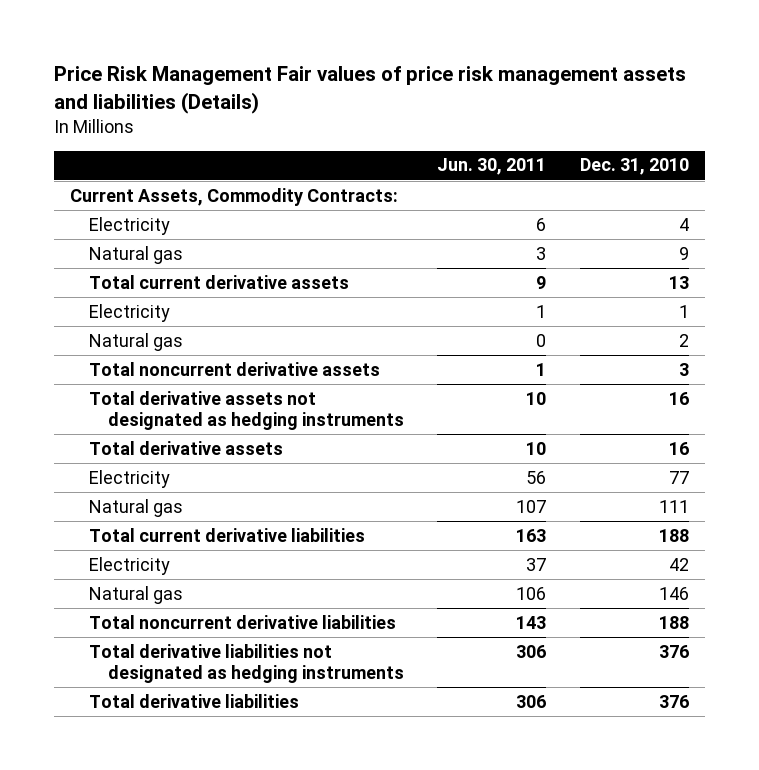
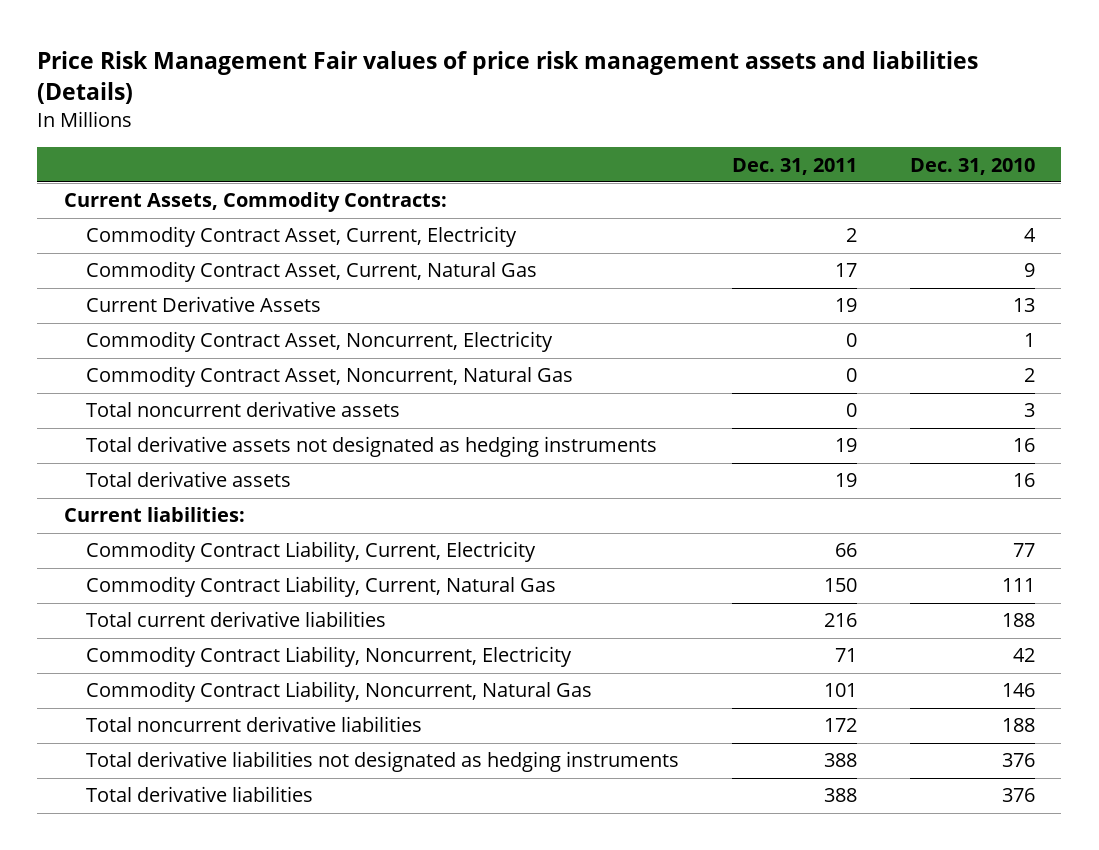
[437,158,547,176] Jun. 30, 2011 -> none
none -> [732,157,858,175] Dec. 31, 2011
[88,216,170,235] Electricity -> [86,226,518,248] Commodity Contract Asset, Current, Electricity
[88,245,183,264] Natural gas -> [86,261,538,283] Commodity Contract Asset, Current, Natural Gas
[88,274,349,289] Total current derivative assets -> [86,296,322,313] Current Derivative Assets
[88,303,170,322] Electricity -> [86,331,554,353] Commodity Contract Asset, Noncurrent, Electricity
[88,332,183,351] Natural gas -> [86,366,574,388] Commodity Contract Asset, Noncurrent, Natural Gas
none -> [63,507,245,523] Current liabilities:
[88,469,170,488] Electricity -> [86,541,537,563] Commodity Contract Liability, Current, Electricity
[88,498,183,517] Natural gas -> [86,576,557,598] Commodity Contract Liability, Current, Natural Gas
[88,556,170,575] Electricity -> [86,646,573,668] Commodity Contract Liability, Noncurrent, Electricity
[88,585,183,604] Natural gas -> [86,681,593,703] Commodity Contract Liability, Noncurrent, Natural Gas

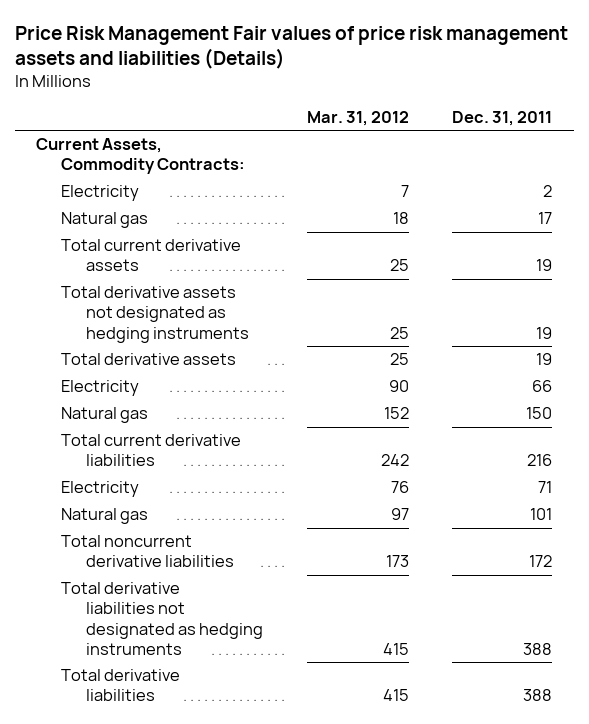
[909,157,1035,175] Dec. 31, 2010 -> none
none -> [306,110,409,126] Mar. 31, 2012
[86,331,554,353] Commodity Contract Asset, Noncurrent, Electricity -> none
[86,366,574,388] Commodity Contract Asset, Noncurrent, Natural Gas -> none
[86,401,401,418] Total noncurrent derivative assets -> none
[86,226,518,248] Commodity Contract Asset, Current, Electricity -> [61,185,140,202] Electricity
[86,261,538,283] Commodity Contract Asset, Current, Natural Gas -> [61,212,149,229] Natural gas
[86,296,322,313] Current Derivative Assets -> [61,239,242,272] Total current derivative assets
[63,507,245,523] Current liabilities: -> none
[86,541,537,563] Commodity Contract Liability, Current, Electricity -> [61,380,140,397] Electricity
[86,576,557,598] Commodity Contract Liability, Current, Natural Gas -> [61,407,149,424] Natural gas
[86,646,573,668] Commodity Contract Liability, Noncurrent, Electricity -> [61,481,140,498] Electricity
[86,681,593,703] Commodity Contract Liability, Noncurrent, Natural Gas -> [61,508,149,525] Natural gas

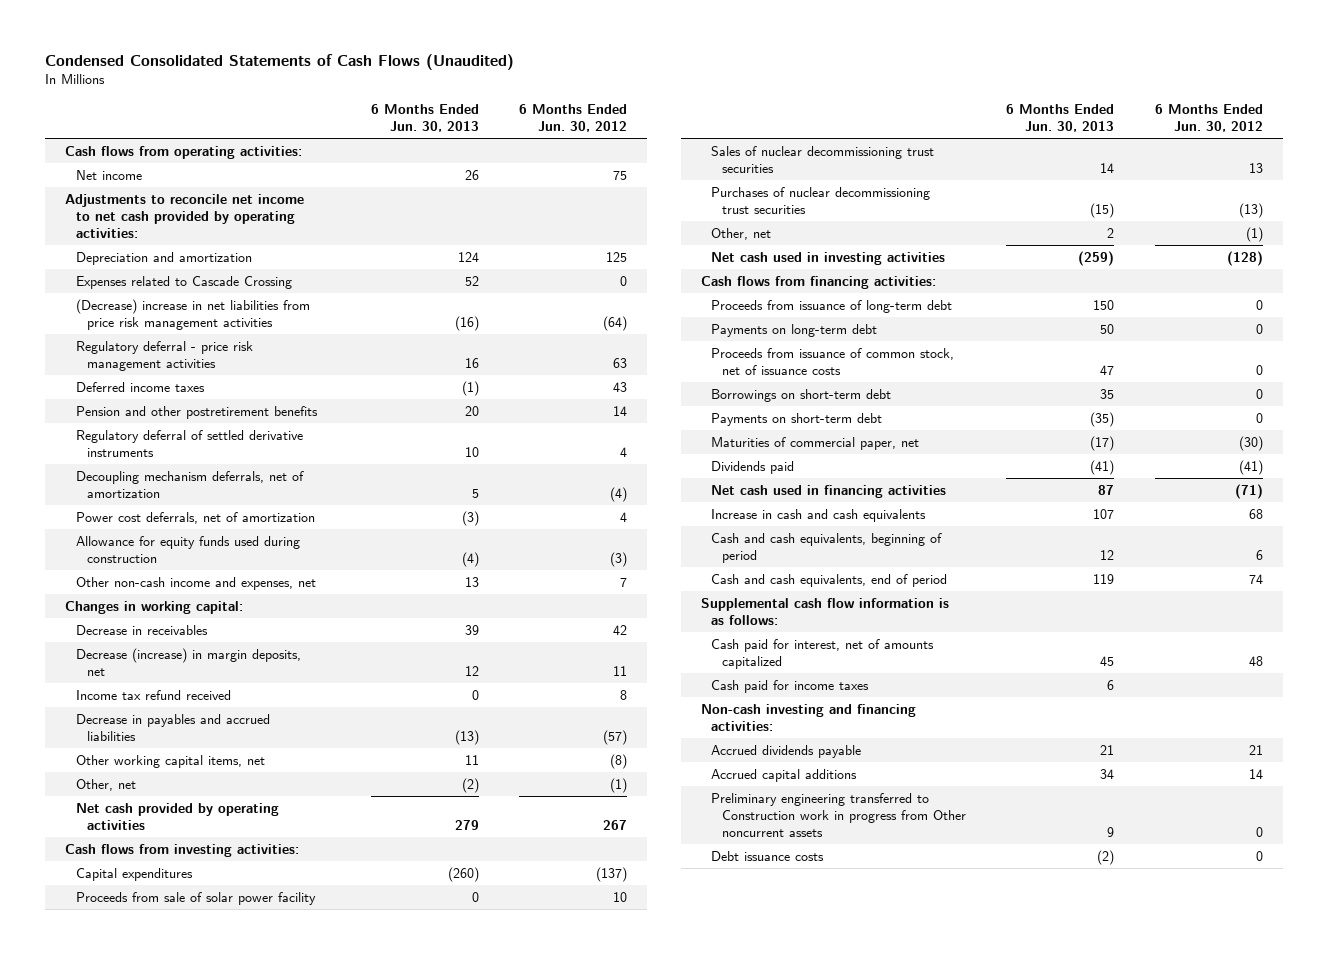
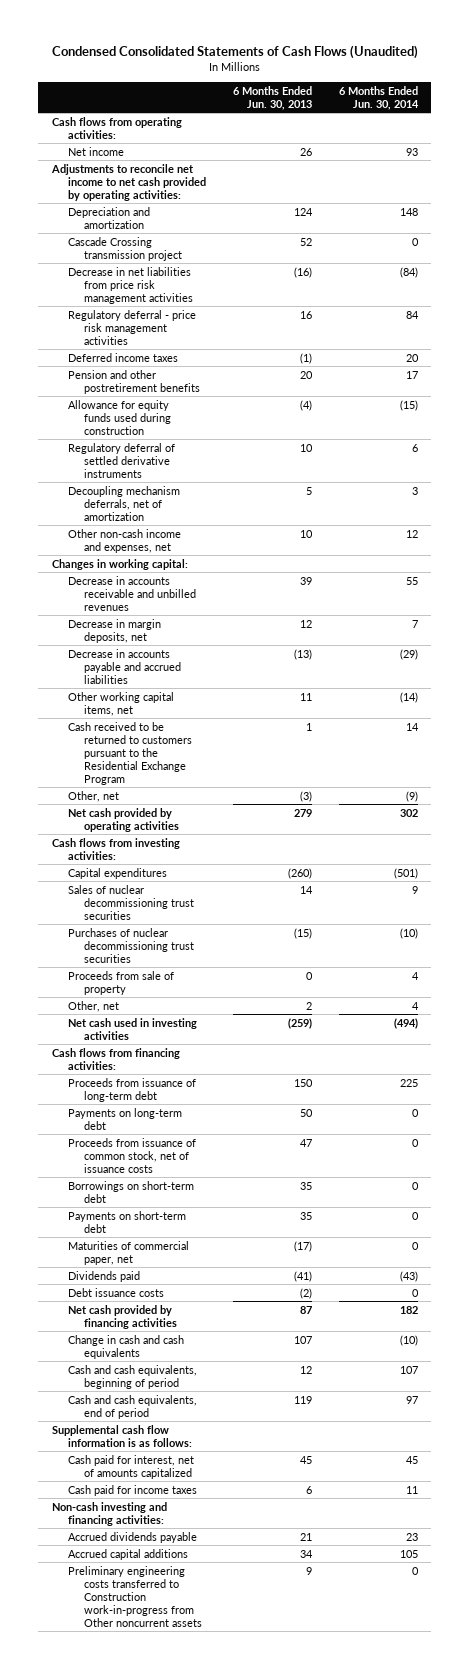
[519,104,628,133] 6 Months Ended Jun. 30, 2012 -> none
none -> [338,85,419,110] 6 Months Ended Jun. 30, 2014
[76,275,293,289] Expenses related to Cascade Crossing -> [67,236,182,261] Cascade Crossing transmission project
[76,298,311,330] (Decrease) increase in net liabilities from price risk management activities -> [67,266,193,304] Decrease in net liabilities from price risk management activities
[76,535,301,563] Allowance for equity funds used during construction -> [67,399,171,435] Allowance for equity funds used during construction
[76,511,316,524] Power cost deferrals, net of amortization -> none
[464,576,479,587] 13 -> [299,529,313,538] 10
[76,689,232,700] Income tax refund received -> none
[76,624,209,635] Decrease in receivables -> [67,575,196,611] Decrease in accounts receivable and unbilled revenues
[76,647,302,676] Decrease (increase) in margin deposits, net -> [67,618,161,643] Decrease in margin deposits, net
[76,713,271,741] Decrease in payables and accrued liabilities -> [67,648,181,684] Decrease in accounts payable and accrued liabilities
none -> [67,721,192,785] Cash received to be returned to customers pursuant to the Residential Exchange Program
[461,777,479,793] (2) -> [299,790,312,802] (3)
[76,891,317,905] Proceeds from sale of solar power facility -> none
none -> [67,970,174,995] Proceeds from sale of property
[1090,411,1115,427] (35) -> [299,1211,312,1220] 35
[711,850,825,861] Debt issuance costs -> [67,1287,164,1297] Debt issuance costs
[711,484,947,498] Net cash used in financing activities -> [67,1304,177,1329] Net cash provided by financing activities
[711,508,927,522] Increase in cash and cash equivalents -> [67,1334,184,1359] Change in cash and cash equivalents
[711,792,967,837] Preliminary engineering transferred to Construction work in progress from Other noncurrent assets -> [67,1565,202,1627] Preliminary engineering costs transferred to Construction work-in-progress from Other noncurrent assets

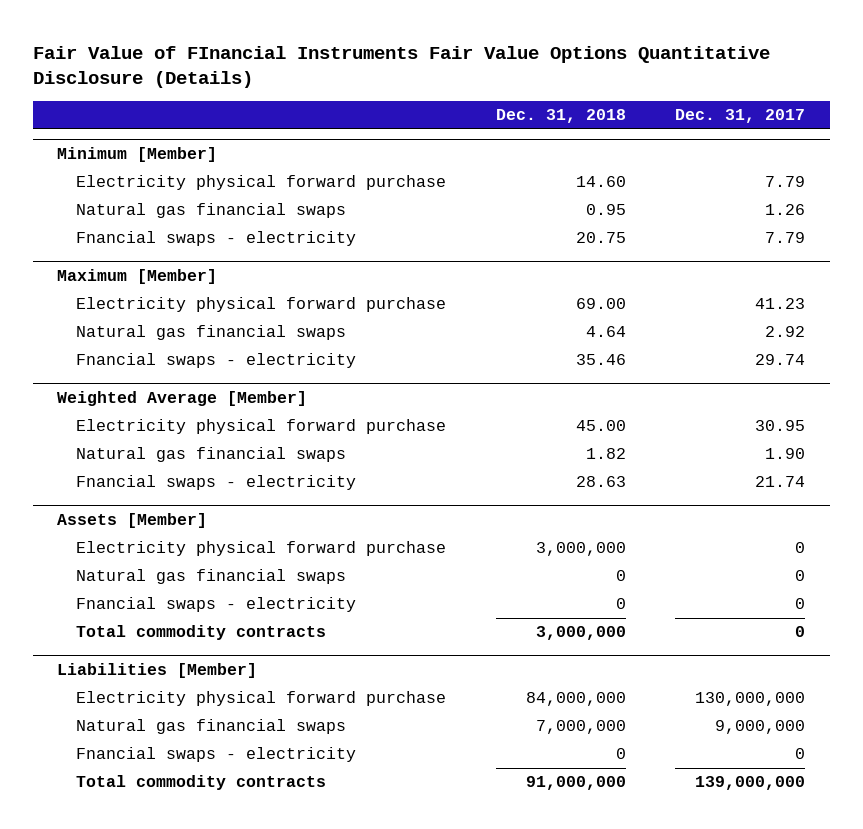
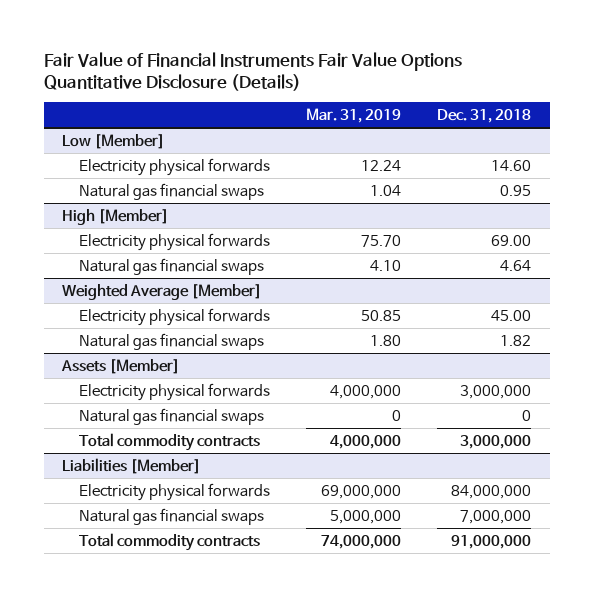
[32,45,770,89] Fair Value of FInancial Instruments Fair Value Options Quantitative Disclosure (Details) -> [43,51,462,91] Fair Value of Financial Instruments Fair Value Options Quantitative Disclosure (Details)
[675,109,806,124] Dec. 31, 2017 -> none
none -> [306,107,402,123] Mar. 31, 2019
[57,147,218,163] Minimum [Member] -> [61,133,165,149] Low [Member]
[76,175,447,191] Electricity physical forward purchase -> [78,157,270,176] Electricity physical forwards
[76,231,357,247] Fnancial swaps - electricity -> none
[57,269,218,285] Maximum [Member] -> [61,208,169,225] High [Member]
[76,297,447,313] Electricity physical forward purchase -> [78,232,270,251] Electricity physical forwards
[76,353,357,369] Fnancial swaps - electricity -> none
[76,419,447,435] Electricity physical forward purchase -> [78,307,270,326] Electricity physical forwards
[76,475,357,491] Fnancial swaps - electricity -> none
[76,541,447,557] Electricity physical forward purchase -> [78,382,270,401] Electricity physical forwards
[76,597,357,613] Fnancial swaps - electricity -> none
[76,691,447,707] Electricity physical forward purchase -> [78,482,270,501] Electricity physical forwards
[76,747,357,763] Fnancial swaps - electricity -> none

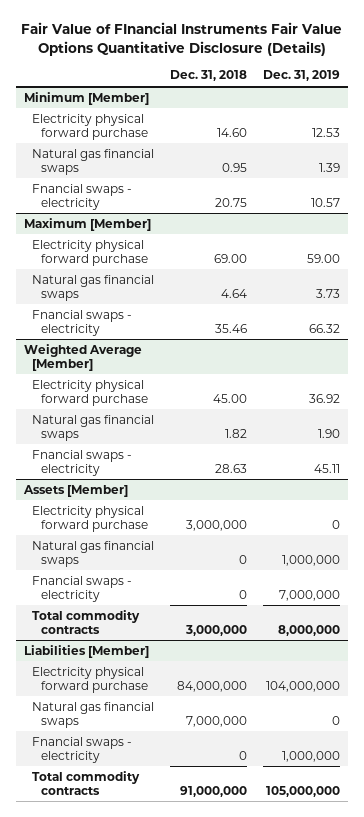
[43,51,462,91] Fair Value of Financial Instruments Fair Value Options Quantitative Disclosure (Details) -> [20,22,342,56] Fair Value of FInancial Instruments Fair Value Options Quantitative Disclosure (Details)
[306,107,402,123] Mar. 31, 2019 -> none
none -> [262,70,340,82] Dec. 31, 2019
[61,133,165,149] Low [Member] -> [23,91,149,105] Minimum [Member]
[78,157,270,176] Electricity physical forwards -> [32,113,149,140] Electricity physical forward purchase
none -> [32,183,133,210] Fnancial swaps - electricity
[61,208,169,225] High [Member] -> [23,217,151,231] Maximum [Member]
[78,232,270,251] Electricity physical forwards -> [32,239,149,266] Electricity physical forward purchase
none -> [32,309,133,336] Fnancial swaps - electricity
[78,307,270,326] Electricity physical forwards -> [32,379,149,406] Electricity physical forward purchase
none -> [32,449,133,476] Fnancial swaps - electricity
[78,382,270,401] Electricity physical forwards -> [32,505,149,532] Electricity physical forward purchase
none -> [32,575,133,602] Fnancial swaps - electricity
[78,482,270,501] Electricity physical forwards -> [32,666,149,693] Electricity physical forward purchase
none -> [32,736,133,763] Fnancial swaps - electricity

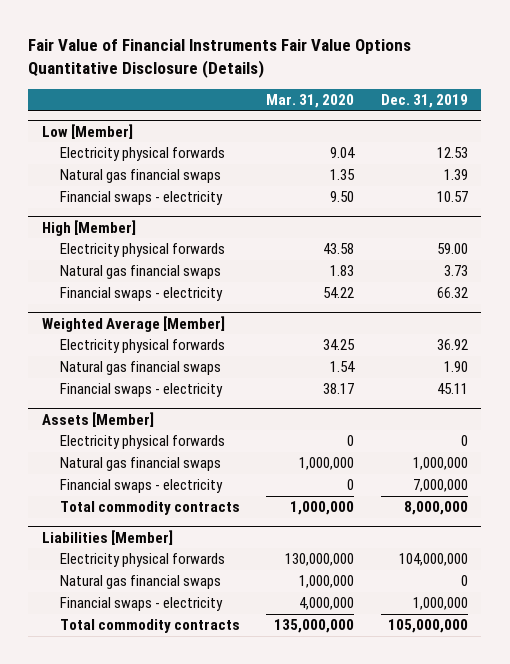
[20,22,342,56] Fair Value of FInancial Instruments Fair Value Options Quantitative Disclosure (Details) -> [28,39,412,79] Fair Value of Financial Instruments Fair Value Options Quantitative Disclosure (Details)
[170,70,248,82] Dec. 31, 2018 -> none
none -> [266,94,355,109] Mar. 31, 2020
[23,91,149,105] Minimum [Member] -> [41,123,133,139] Low [Member]
[32,113,149,140] Electricity physical forward purchase -> [59,147,225,162] Electricity physical forwards
[32,183,133,210] Fnancial swaps - electricity -> [59,191,223,206] Financial swaps - electricity
[23,217,151,231] Maximum [Member] -> [41,219,136,236] High [Member]
[32,239,149,266] Electricity physical forward purchase -> [59,243,225,258] Electricity physical forwards
[32,309,133,336] Fnancial swaps - electricity -> [59,287,223,302] Financial swaps - electricity
[32,379,149,406] Electricity physical forward purchase -> [59,339,225,354] Electricity physical forwards
[32,449,133,476] Fnancial swaps - electricity -> [59,383,223,398] Financial swaps - electricity
[32,505,149,532] Electricity physical forward purchase -> [59,435,225,450] Electricity physical forwards
[32,575,133,602] Fnancial swaps - electricity -> [59,479,223,494] Financial swaps - electricity
[32,666,149,693] Electricity physical forward purchase -> [59,553,225,568] Electricity physical forwards
[32,736,133,763] Fnancial swaps - electricity -> [59,597,223,612] Financial swaps - electricity

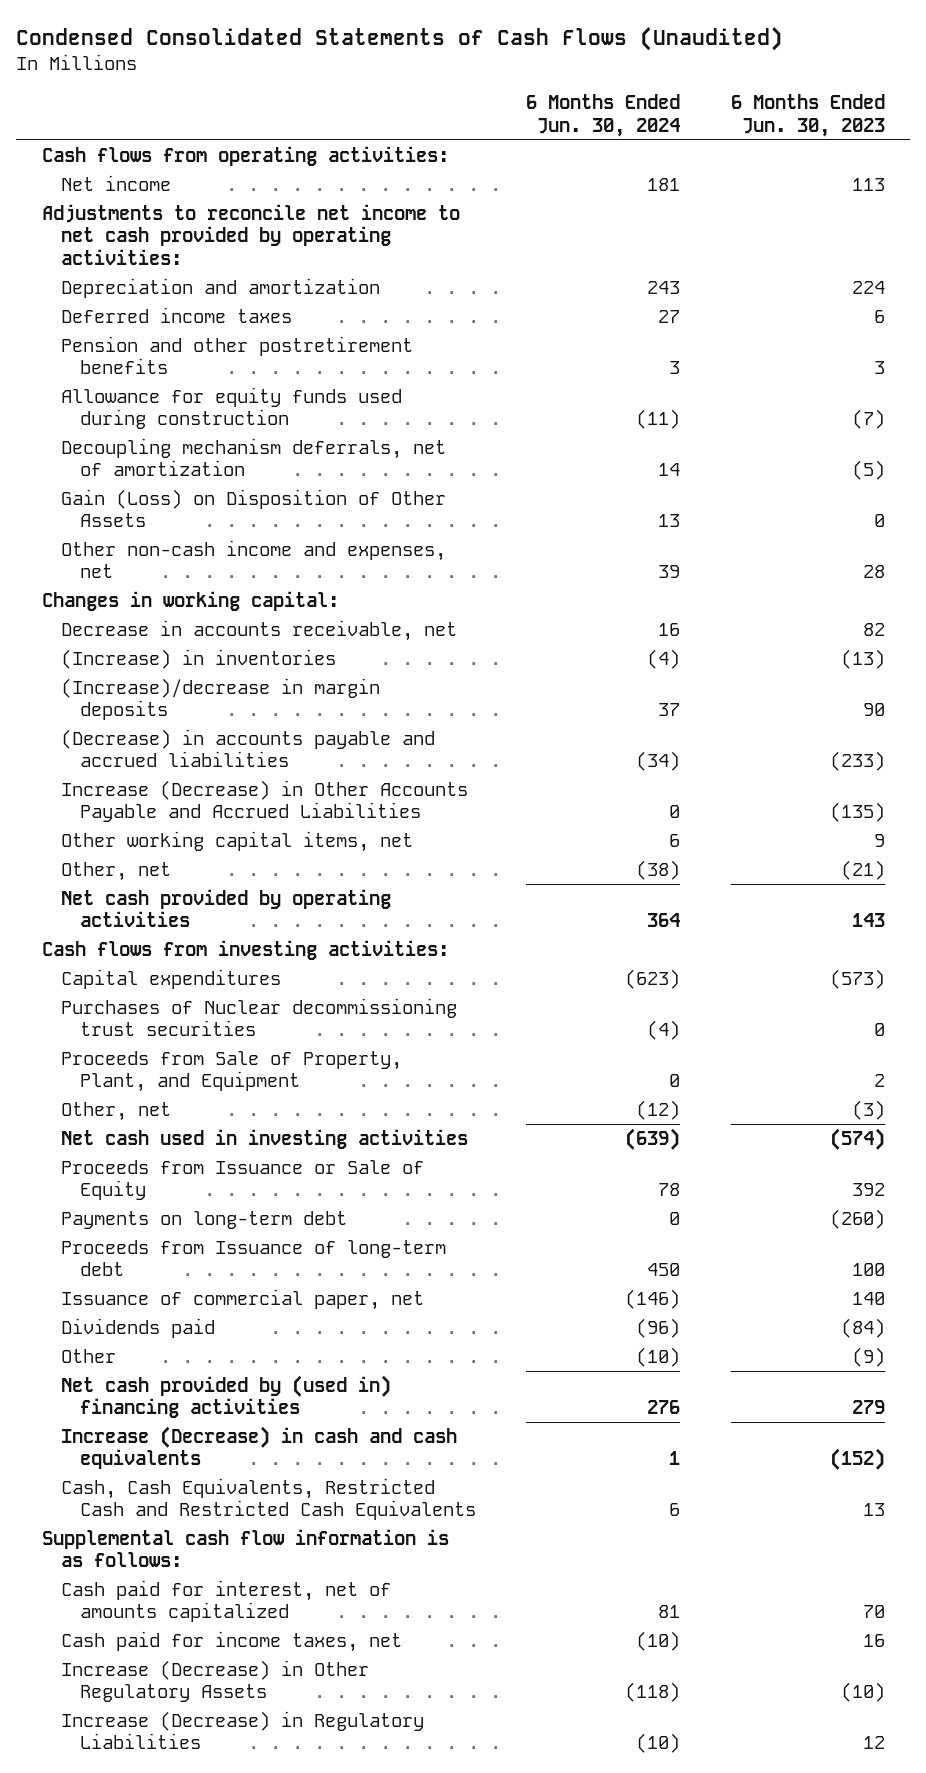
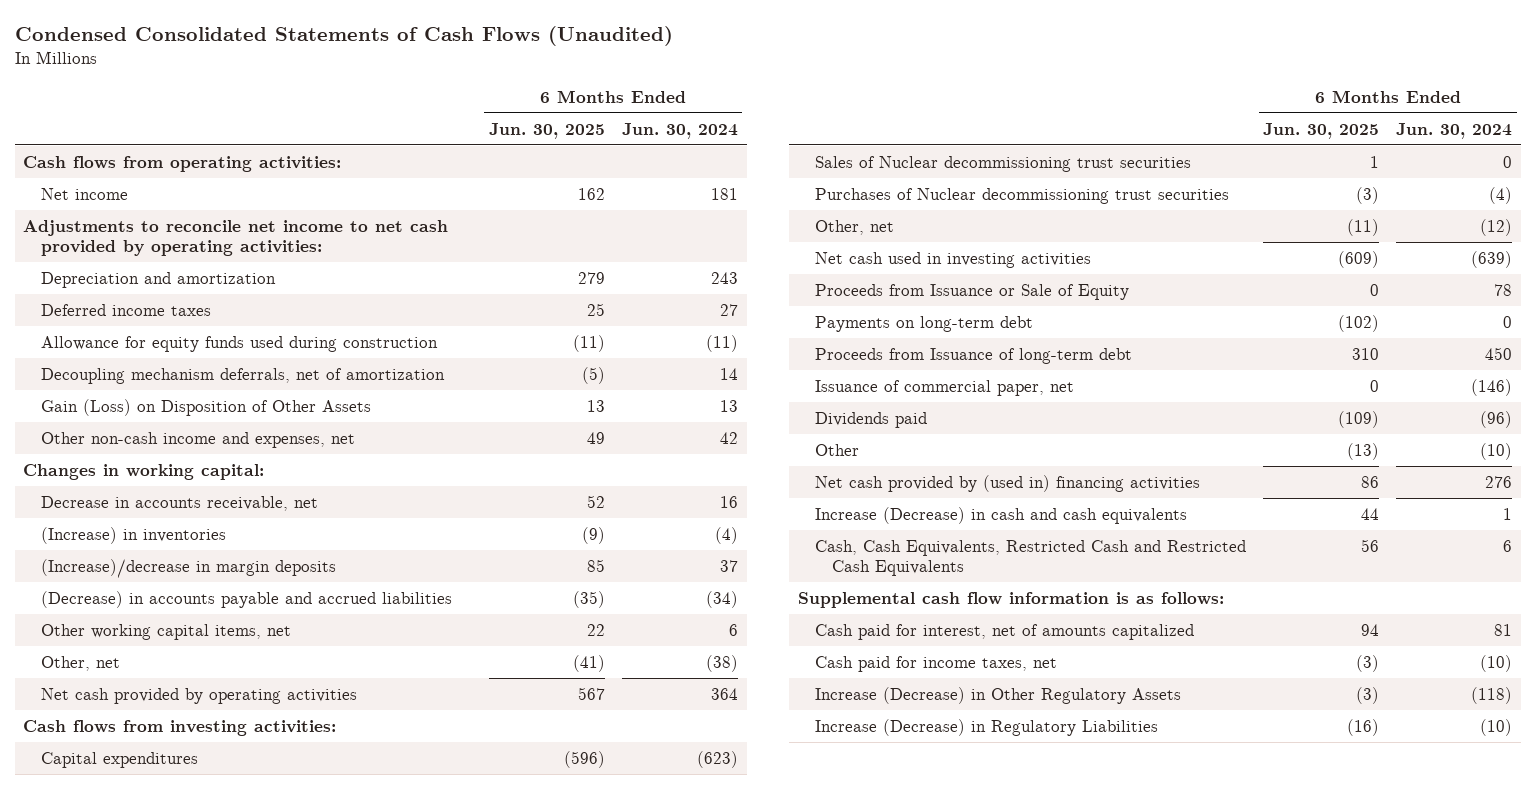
[730,94,885,137] 6 Months Ended Jun. 30, 2023 -> none
none -> [488,122,605,139] Jun. 30, 2025
[60,335,413,375] Pension and other postretirement benefits -> none
[658,565,681,579] 39 -> [719,431,738,444] 42
[60,779,468,823] Increase (Decrease) in Other Accounts Payable and Accrued Liabilities -> none
none -> [814,155,1191,172] Sales of Nuclear decommissioning trust securities
[60,1050,402,1093] Proceeds from Sale of Property, Plant, and Equipment -> none

